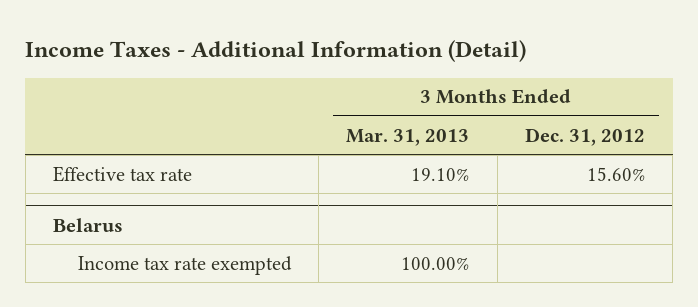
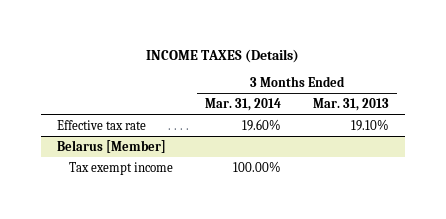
[25,40,527,63] Income Taxes - Additional Information (Detail) -> [145,48,299,63] INCOME TAXES (Details)
[525,127,646,146] Dec. 31, 2012 -> none
none -> [205,97,282,111] Mar. 31, 2014
[77,255,292,275] Income tax rate exempted -> none
[52,217,123,232] Belarus -> [56,139,166,153] Belarus [Member]
none -> [69,161,174,175] Tax exempt income

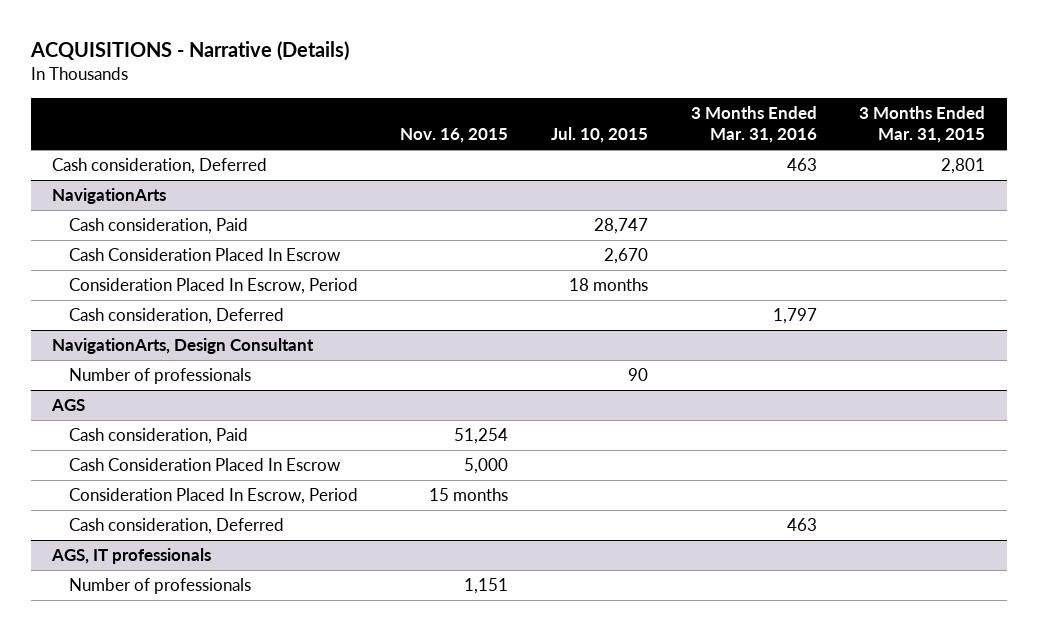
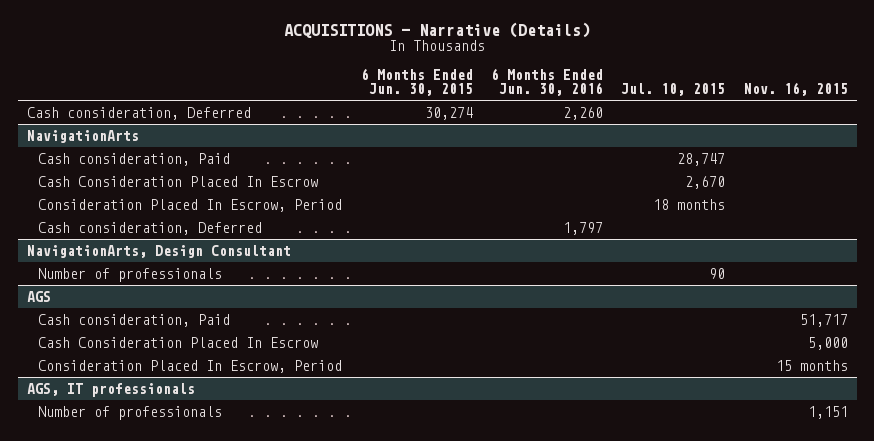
[690,105,817,144] 3 Months Ended Mar. 31, 2016 -> none
[859,105,986,144] 3 Months Ended Mar. 31, 2015 -> none
none -> [360,67,473,96] 6 Months Ended Jun. 30, 2015
none -> [491,67,604,96] 6 Months Ended Jun. 30, 2016
[454,428,509,445] 51,254 -> [799,313,848,327] 51,717
[68,518,284,535] Cash consideration, Deferred -> none

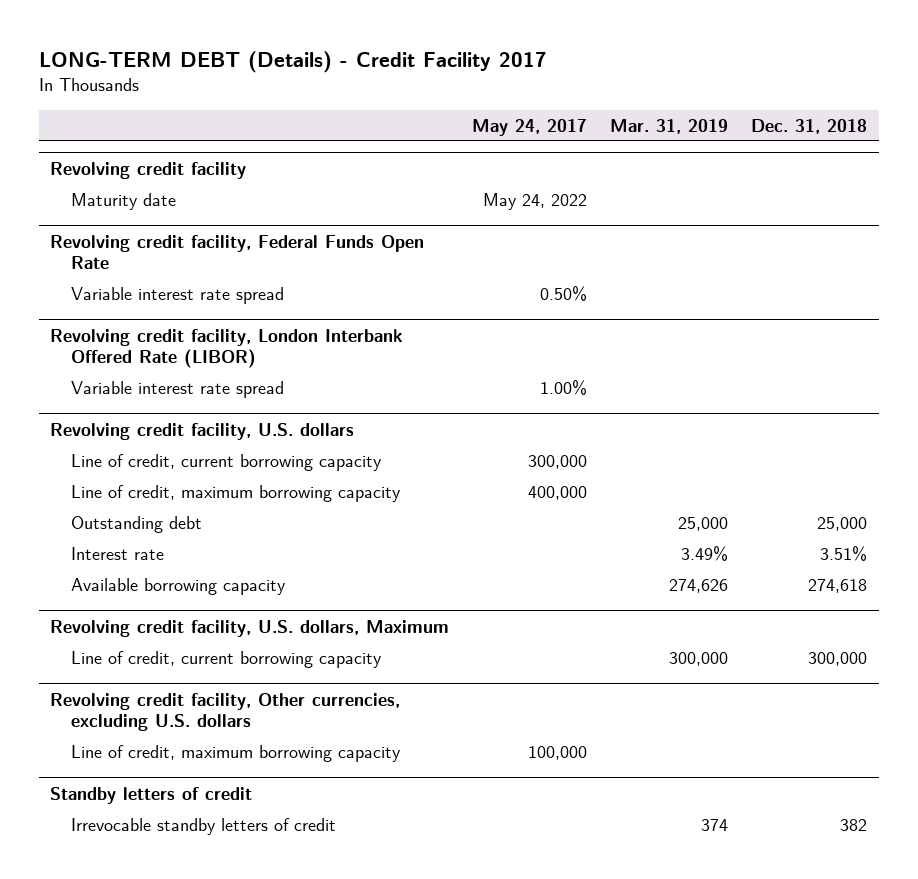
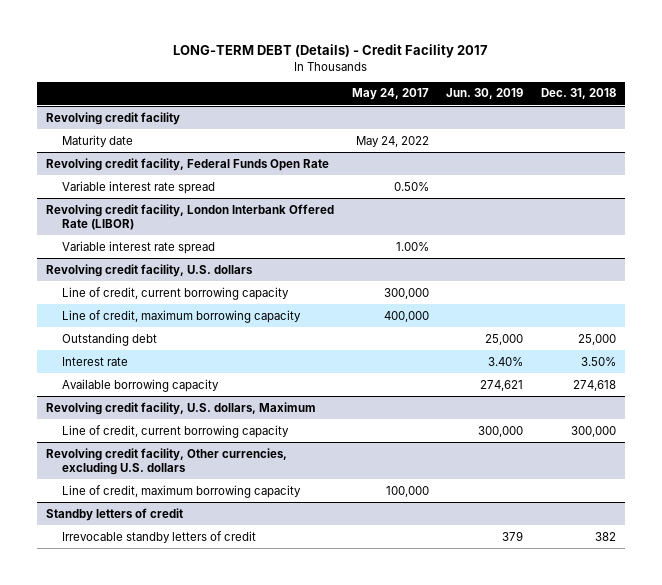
[610,118,729,134] Mar. 31, 2019 -> none
none -> [446,88,524,100] Jun. 30, 2019
[820,545,868,561] 3.51% -> [580,356,616,366] 3.50%

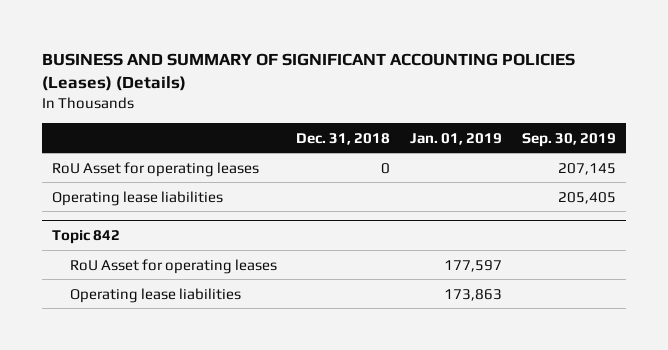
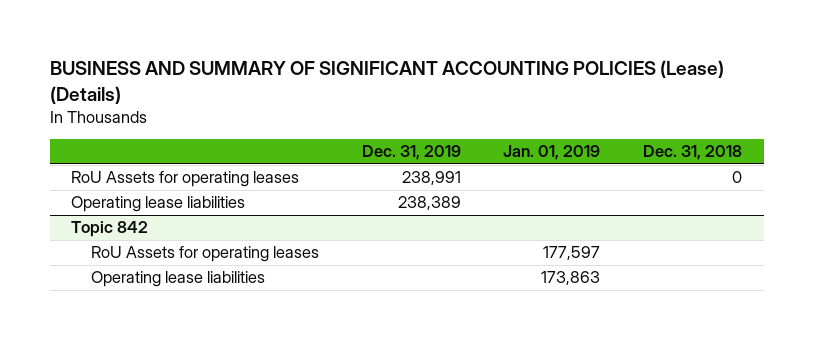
[42,53,576,92] BUSINESS AND SUMMARY OF SIGNIFICANT ACCOUNTING POLICIES (Leases) (Details) -> [50,60,725,104] BUSINESS AND SUMMARY OF SIGNIFICANT ACCOUNTING POLICIES (Lease) (Details)
[521,132,616,147] Sep. 30, 2019 -> none
none -> [361,145,461,161] Dec. 31, 2019
[51,161,259,177] RoU Asset for operating leases -> [71,171,300,188] RoU Assets for operating leases
[69,258,277,274] RoU Asset for operating leases -> [90,246,319,263] RoU Assets for operating leases

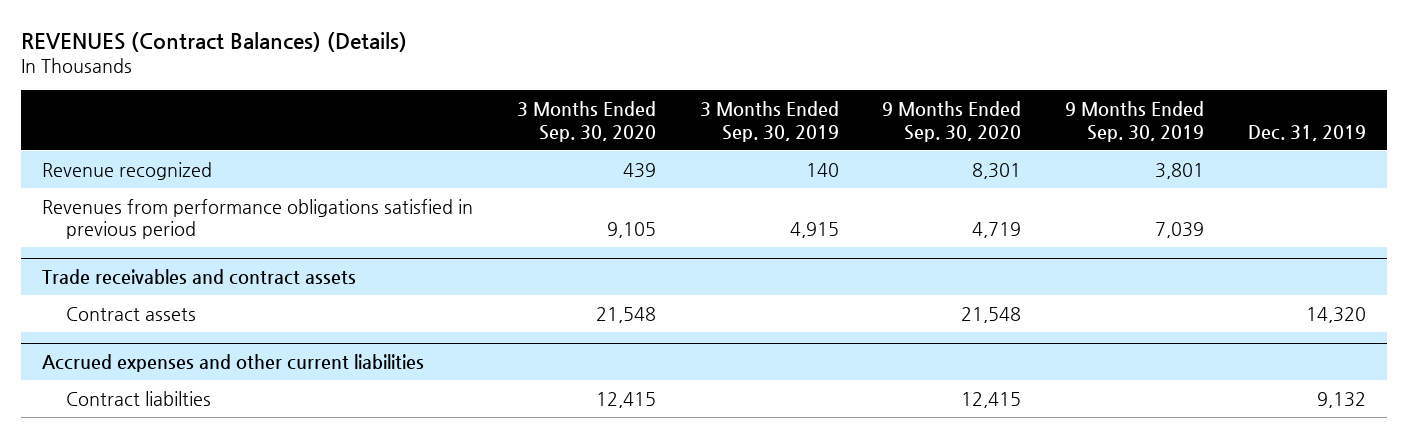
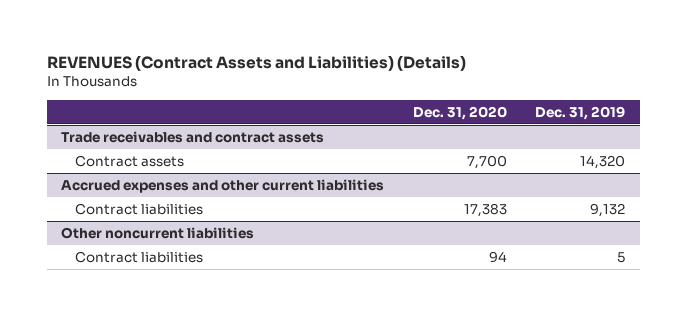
[20,32,407,53] REVENUES (Contract Balances) (Details) -> [46,55,466,72] REVENUES (Contract Assets and Liabilities) (Details)
[517,100,657,142] 3 Months Ended Sep. 30, 2020 -> none
[699,100,839,142] 3 Months Ended Sep. 30, 2019 -> none
[882,100,1022,142] 9 Months Ended Sep. 30, 2020 -> none
[1065,100,1205,142] 9 Months Ended Sep. 30, 2019 -> none
none -> [412,105,507,120] Dec. 31, 2020
[42,161,213,180] Revenue recognized -> none
[42,198,474,240] Revenues from performance obligations satisfied in previous period -> none
[65,390,211,406] Contract liabilties -> [74,202,203,215] Contract liabilities
none -> [61,226,255,239] Other noncurrent liabilities
none -> [74,250,203,263] Contract liabilities

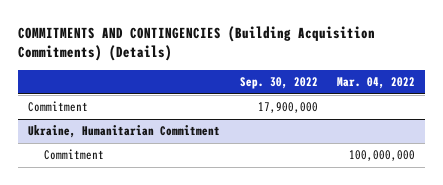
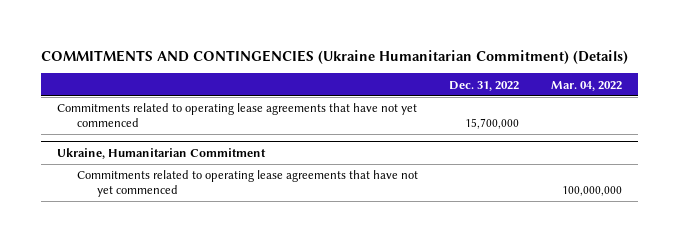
[18,25,376,62] COMMITMENTS AND CONTINGENCIES (Building Acquisition Commitments) (Details) -> [41,49,629,64] COMMITMENTS AND CONTINGENCIES (Ukraine Humanitarian Commitment) (Details)
[239,77,318,90] Sep. 30, 2022 -> none
none -> [449,80,520,91] Dec. 31, 2022
[27,101,88,113] Commitment -> [56,103,417,128] Commitments related to operating lease agreements that have not yet commenced
[44,149,105,161] Commitment -> [77,170,419,198] Commitments related to operating lease agreements that have not yet commenced

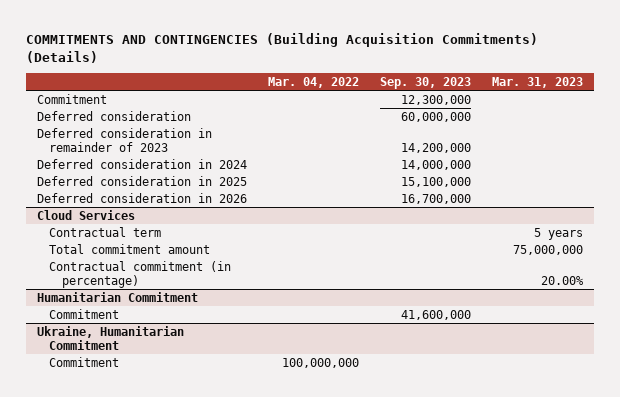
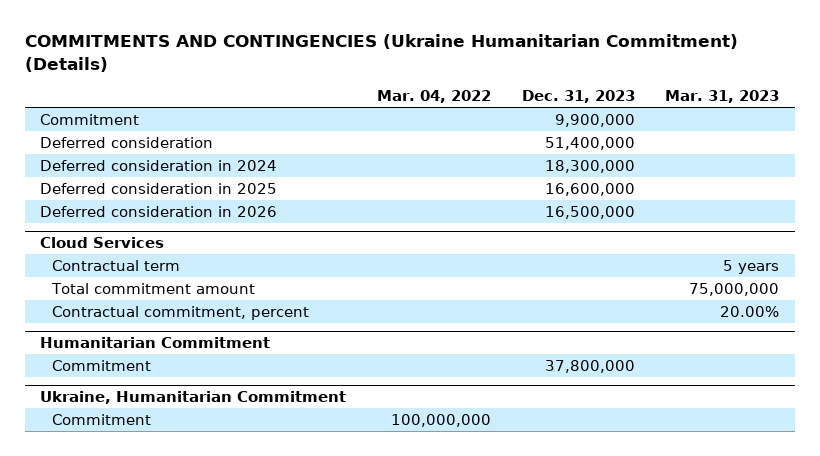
[26,32,539,63] COMMITMENTS AND CONTINGENCIES (Building Acquisition Commitments) (Details) -> [24,34,738,73] COMMITMENTS AND CONTINGENCIES (Ukraine Humanitarian Commitment) (Details)
[380,76,472,89] Sep. 30, 2023 -> none
none -> [521,90,635,104] Dec. 31, 2023
[36,127,212,152] Deferred consideration in remainder of 2023 -> none
[49,260,232,288] Contractual commitment (in percentage) -> [51,305,309,320] Contractual commitment, percent

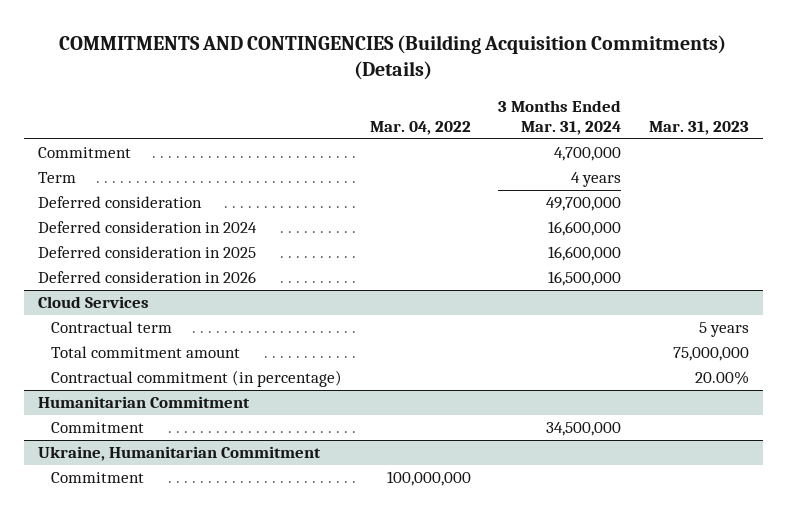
[24,34,738,73] COMMITMENTS AND CONTINGENCIES (Ukraine Humanitarian Commitment) (Details) -> [59,35,727,81] COMMITMENTS AND CONTINGENCIES (Building Acquisition Commitments) (Details)
[521,90,635,104] Dec. 31, 2023 -> none
none -> [498,99,622,135] 3 Months Ended Mar. 31, 2024
none -> [37,172,76,184] Term
[51,305,309,320] Contractual commitment, percent -> [51,370,343,388] Contractual commitment (in percentage)

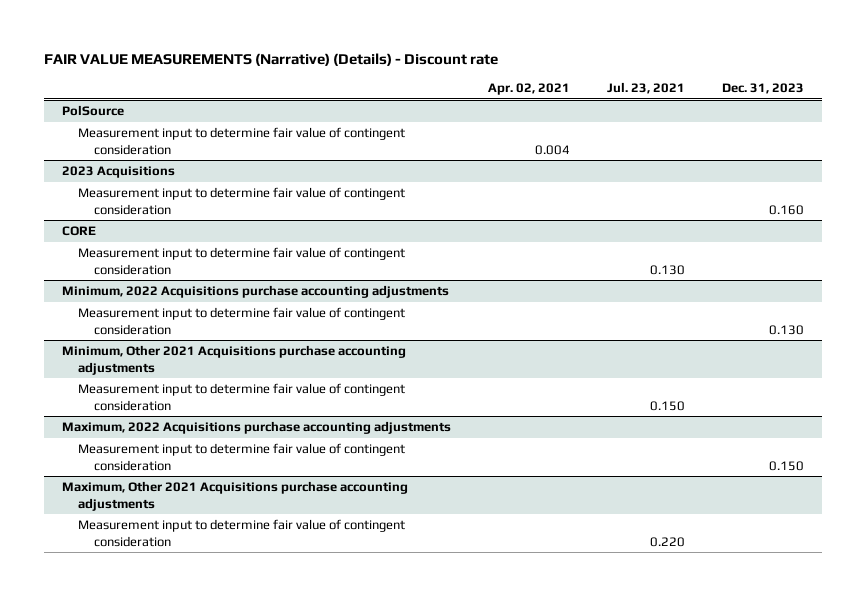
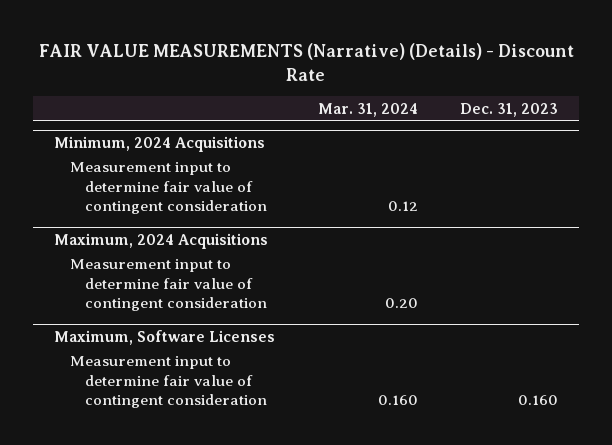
[44,53,499,67] FAIR VALUE MEASUREMENTS (Narrative) (Details) - Discount rate -> [39,43,575,81] FAIR VALUE MEASUREMENTS (Narrative) (Details) - Discount Rate
[488,83,571,96] Apr. 02, 2021 -> none
[607,82,686,95] Jul. 23, 2021 -> none
none -> [317,102,418,117] Mar. 31, 2024
[62,104,125,116] PolSource -> none
[78,126,406,155] Measurement input to determine fair value of contingent consideration -> none
none -> [54,136,266,153] Minimum, 2024 Acquisitions
none -> [69,162,267,214] Measurement input to determine fair value of contingent consideration
none -> [54,233,269,250] Maximum, 2024 Acquisitions
none -> [69,259,267,311] Measurement input to determine fair value of contingent consideration
[62,165,176,178] 2023 Acquisitions -> [54,330,276,346] Maximum, Software Licenses
[62,225,97,236] CORE -> none
[78,246,406,275] Measurement input to determine fair value of contingent consideration -> none
[62,284,450,298] Minimum, 2022 Acquisitions purchase accounting adjustments -> none
[78,306,406,335] Measurement input to determine fair value of contingent consideration -> none
[62,344,407,375] Minimum, Other 2021 Acquisitions purchase accounting adjustments -> none
[78,382,406,411] Measurement input to determine fair value of contingent consideration -> none
[62,420,452,434] Maximum, 2022 Acquisitions purchase accounting adjustments -> none
[78,442,406,471] Measurement input to determine fair value of contingent consideration -> none
[62,480,409,511] Maximum, Other 2021 Acquisitions purchase accounting adjustments -> none
[78,518,406,547] Measurement input to determine fair value of contingent consideration -> none

